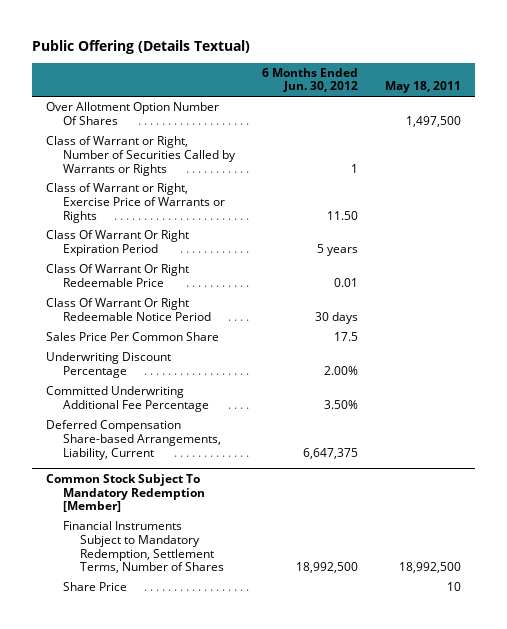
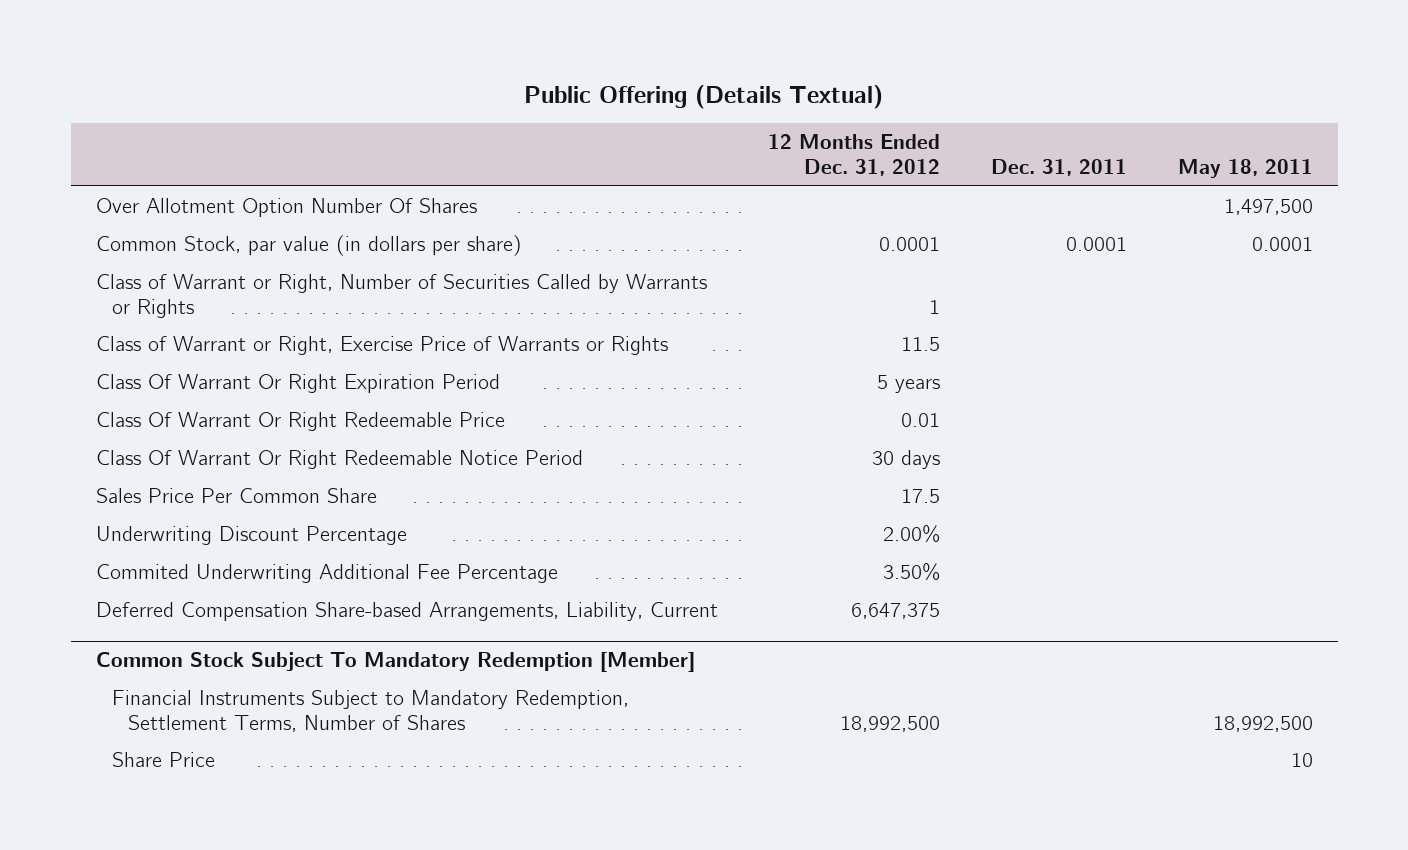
[262,67,359,93] 6 Months Ended Jun. 30, 2012 -> none
none -> [768,134,941,177] 12 Months Ended Dec. 31, 2012
none -> [991,159,1128,177] Dec. 31, 2011
none -> [95,234,522,256] Common Stock, par value (in dollars per share)
[45,386,210,412] Committed Underwriting Additional Fee Percentage -> [95,563,558,583] Commited Underwriting Additional Fee Percentage

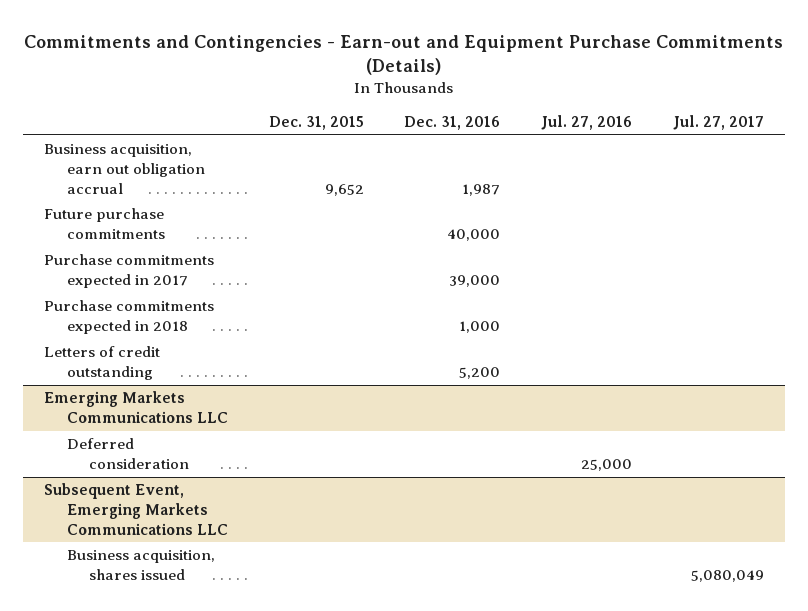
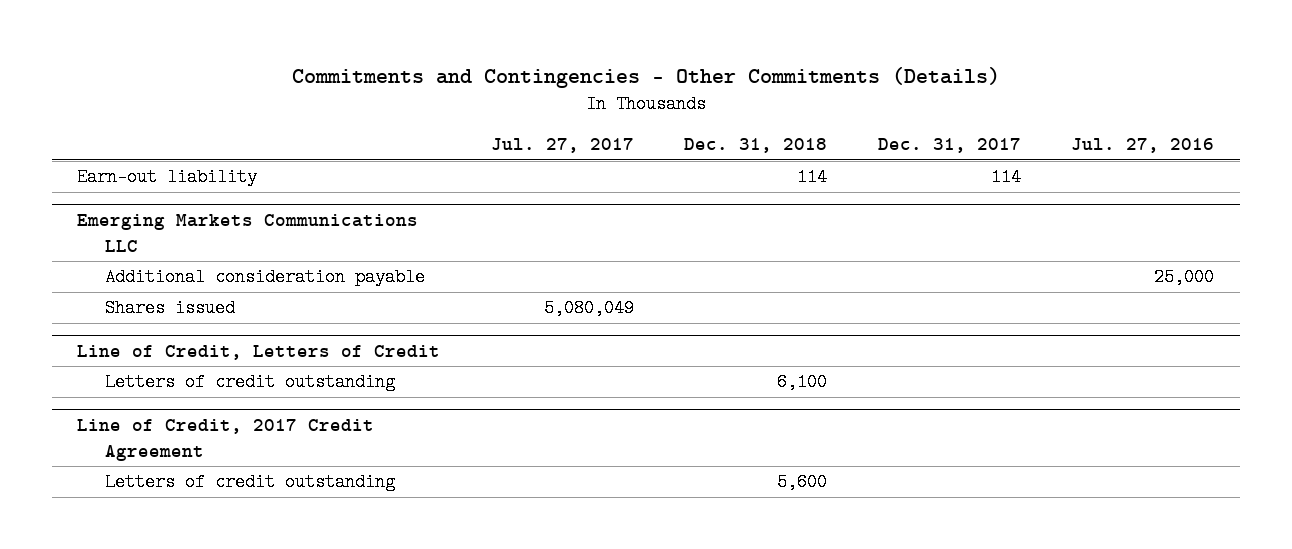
[24,34,784,75] Commitments and Contingencies - Earn-out and Equipment Purchase Commitments (Details) -> [291,66,1000,88] Commitments and Contingencies - Other Commitments (Details)
[268,115,364,130] Dec. 31, 2015 -> none
[404,115,501,130] Dec. 31, 2016 -> none
none -> [684,138,828,154] Dec. 31, 2018
none -> [877,138,1021,154] Dec. 31, 2017
[43,208,165,240] Future purchase commitments -> none
[43,254,214,289] Purchase commitments expected in 2017 -> none
[43,300,214,335] Purchase commitments expected in 2018 -> none
[43,346,160,381] Letters of credit outstanding -> none
[43,144,205,194] Business acquisition, earn out obligation accrual -> [77,168,258,187] Earn-out liability
[66,438,190,470] Deferred consideration -> none
[43,483,228,535] Subsequent Event, Emerging Markets Communications LLC -> none
[66,550,215,581] Business acquisition, shares issued -> none
none -> [104,268,425,287] Additional consideration payable
none -> [104,299,235,318] Shares issued
none -> [77,345,441,361] Line of Credit, Letters of Credit
none -> [104,373,395,392] Letters of credit outstanding
none -> [77,419,375,461] Line of Credit, 2017 Credit Agreement
none -> [104,473,395,492] Letters of credit outstanding

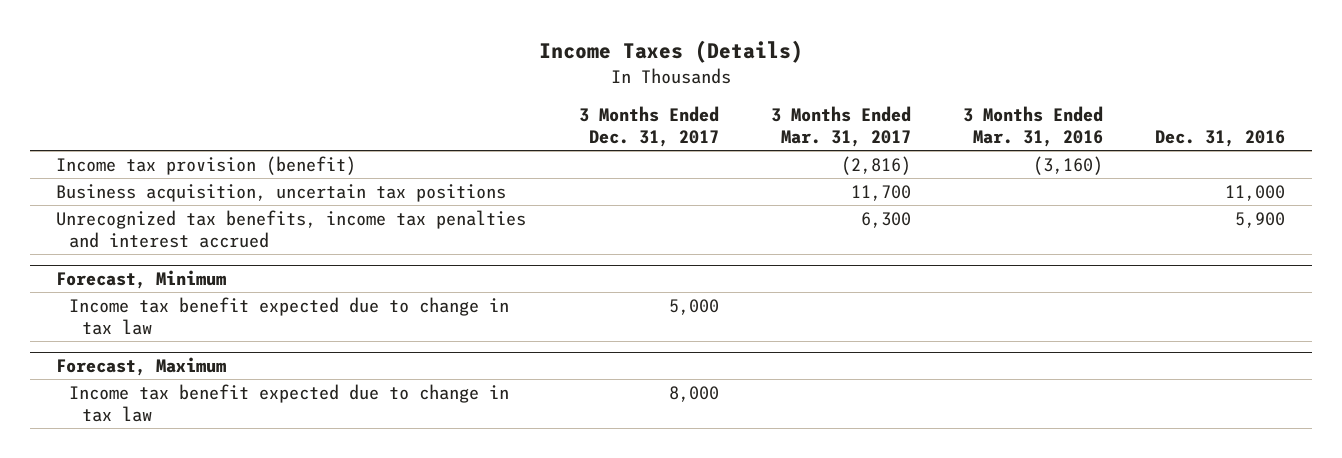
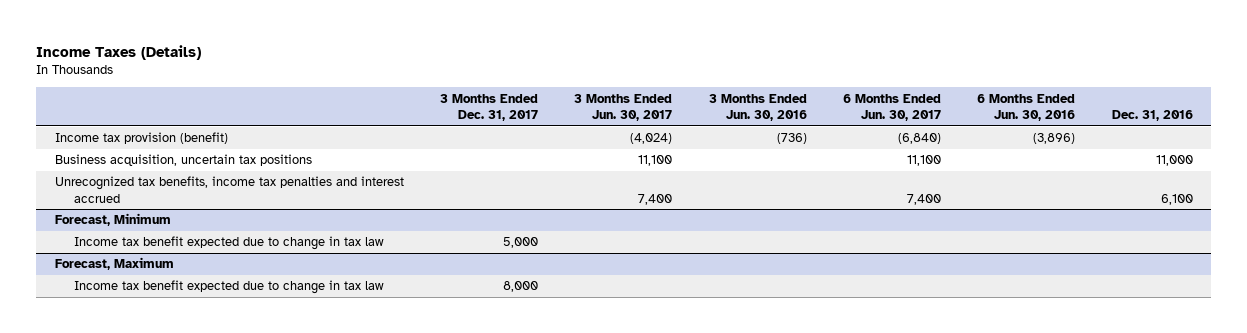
[770,105,911,147] 3 Months Ended Mar. 31, 2017 -> none
[963,105,1104,147] 3 Months Ended Mar. 31, 2016 -> none
none -> [574,93,673,122] 3 Months Ended Jun. 30, 2017
none -> [708,93,807,122] 3 Months Ended Jun. 30, 2016
none -> [843,93,942,122] 6 Months Ended Jun. 30, 2017
none -> [977,93,1076,122] 6 Months Ended Jun. 30, 2016
[1235,211,1286,228] 5,900 -> [1160,193,1193,205] 6,100

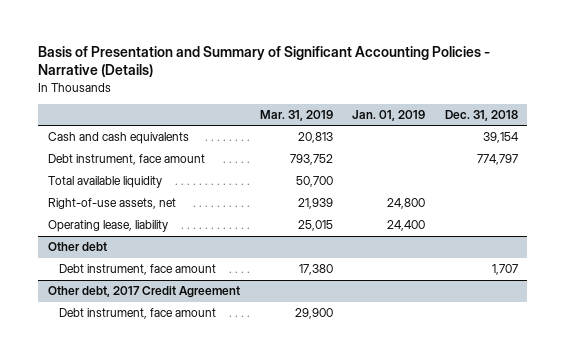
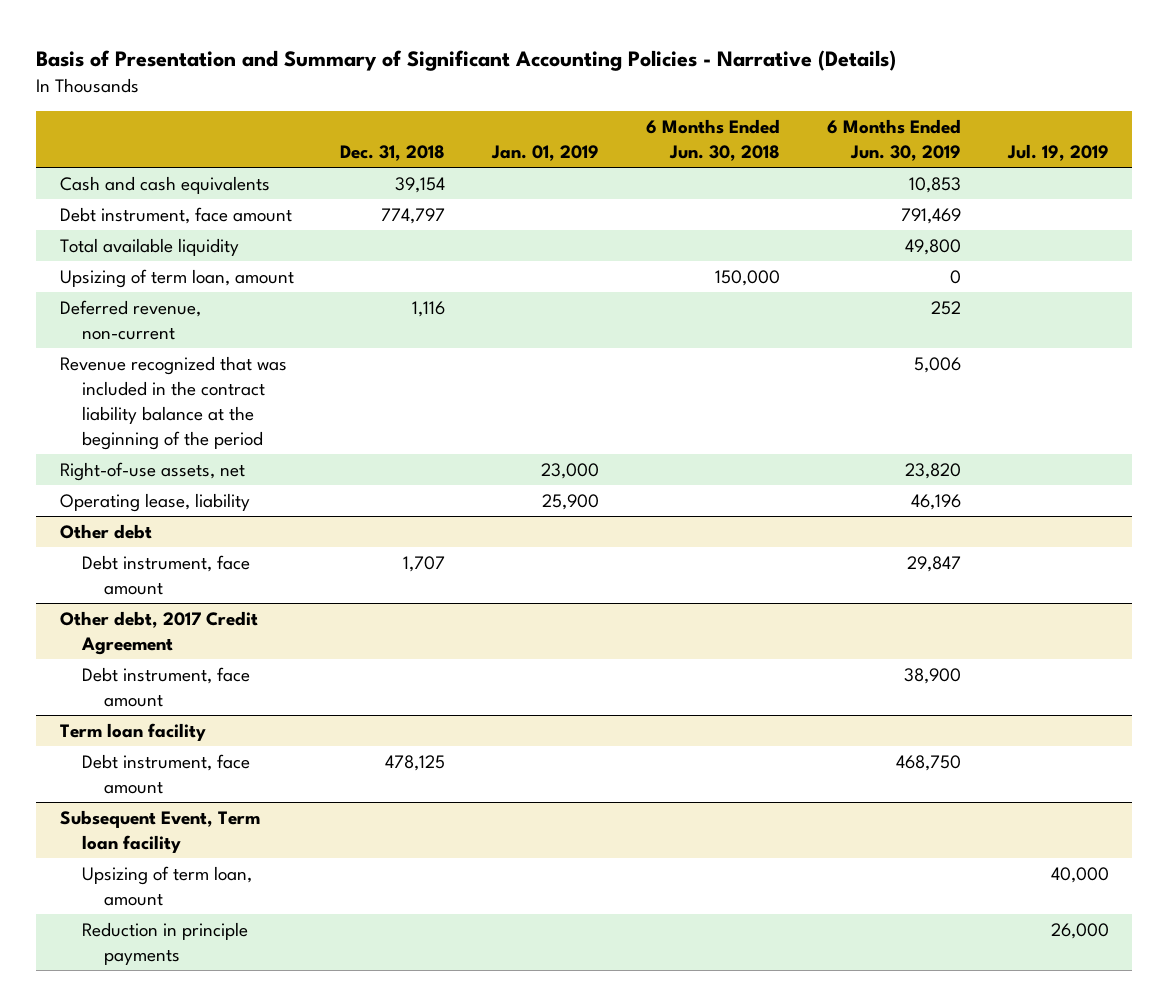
[259,109,333,121] Mar. 31, 2019 -> none
none -> [646,119,781,162] 6 Months Ended Jun. 30, 2018
none -> [826,119,961,162] 6 Months Ended Jun. 30, 2019
none -> [1006,144,1109,162] Jul. 19, 2019
none -> [59,268,294,288] Upsizing of term loan, amount
none -> [59,299,201,340] Deferred revenue, non-current
none -> [59,355,287,450] Revenue recognized that was included in the contract liability balance at the beginning of the period
[387,198,426,210] 24,800 -> [541,462,600,479] 23,000
[387,220,426,232] 24,400 -> [542,493,600,510] 25,900
none -> [59,722,206,741] Term loan facility
none -> [81,753,250,794] Debt instrument, face amount
none -> [59,809,260,853] Subsequent Event, Term loan facility
none -> [81,865,252,906] Upsizing of term loan, amount
none -> [81,921,248,965] Reduction in principle payments

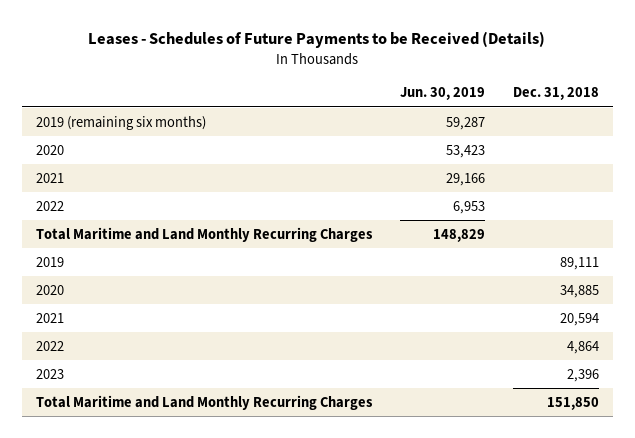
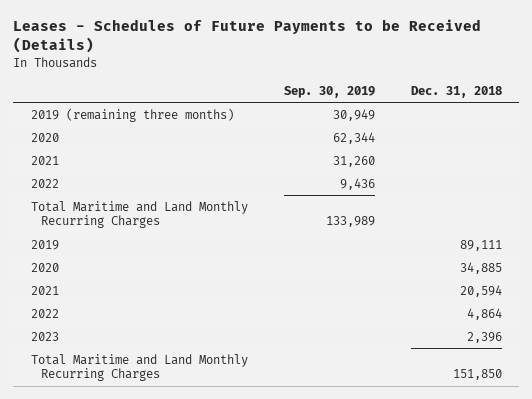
[399,87,485,101] Jun. 30, 2019 -> none
none -> [283,85,375,98] Sep. 30, 2019
[35,115,206,130] 2019 (remaining six months) -> [30,107,234,122] 2019 (remaining three months)

